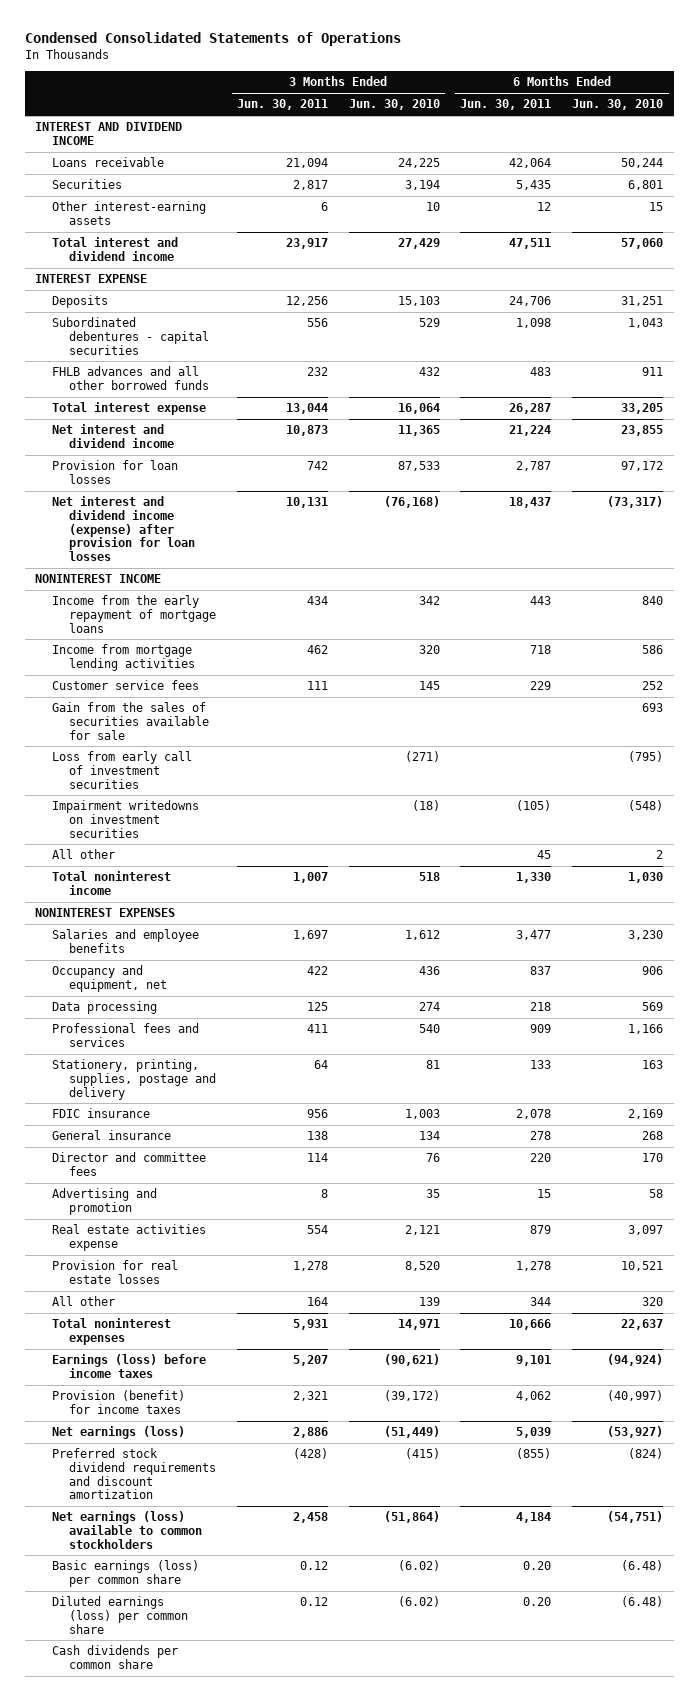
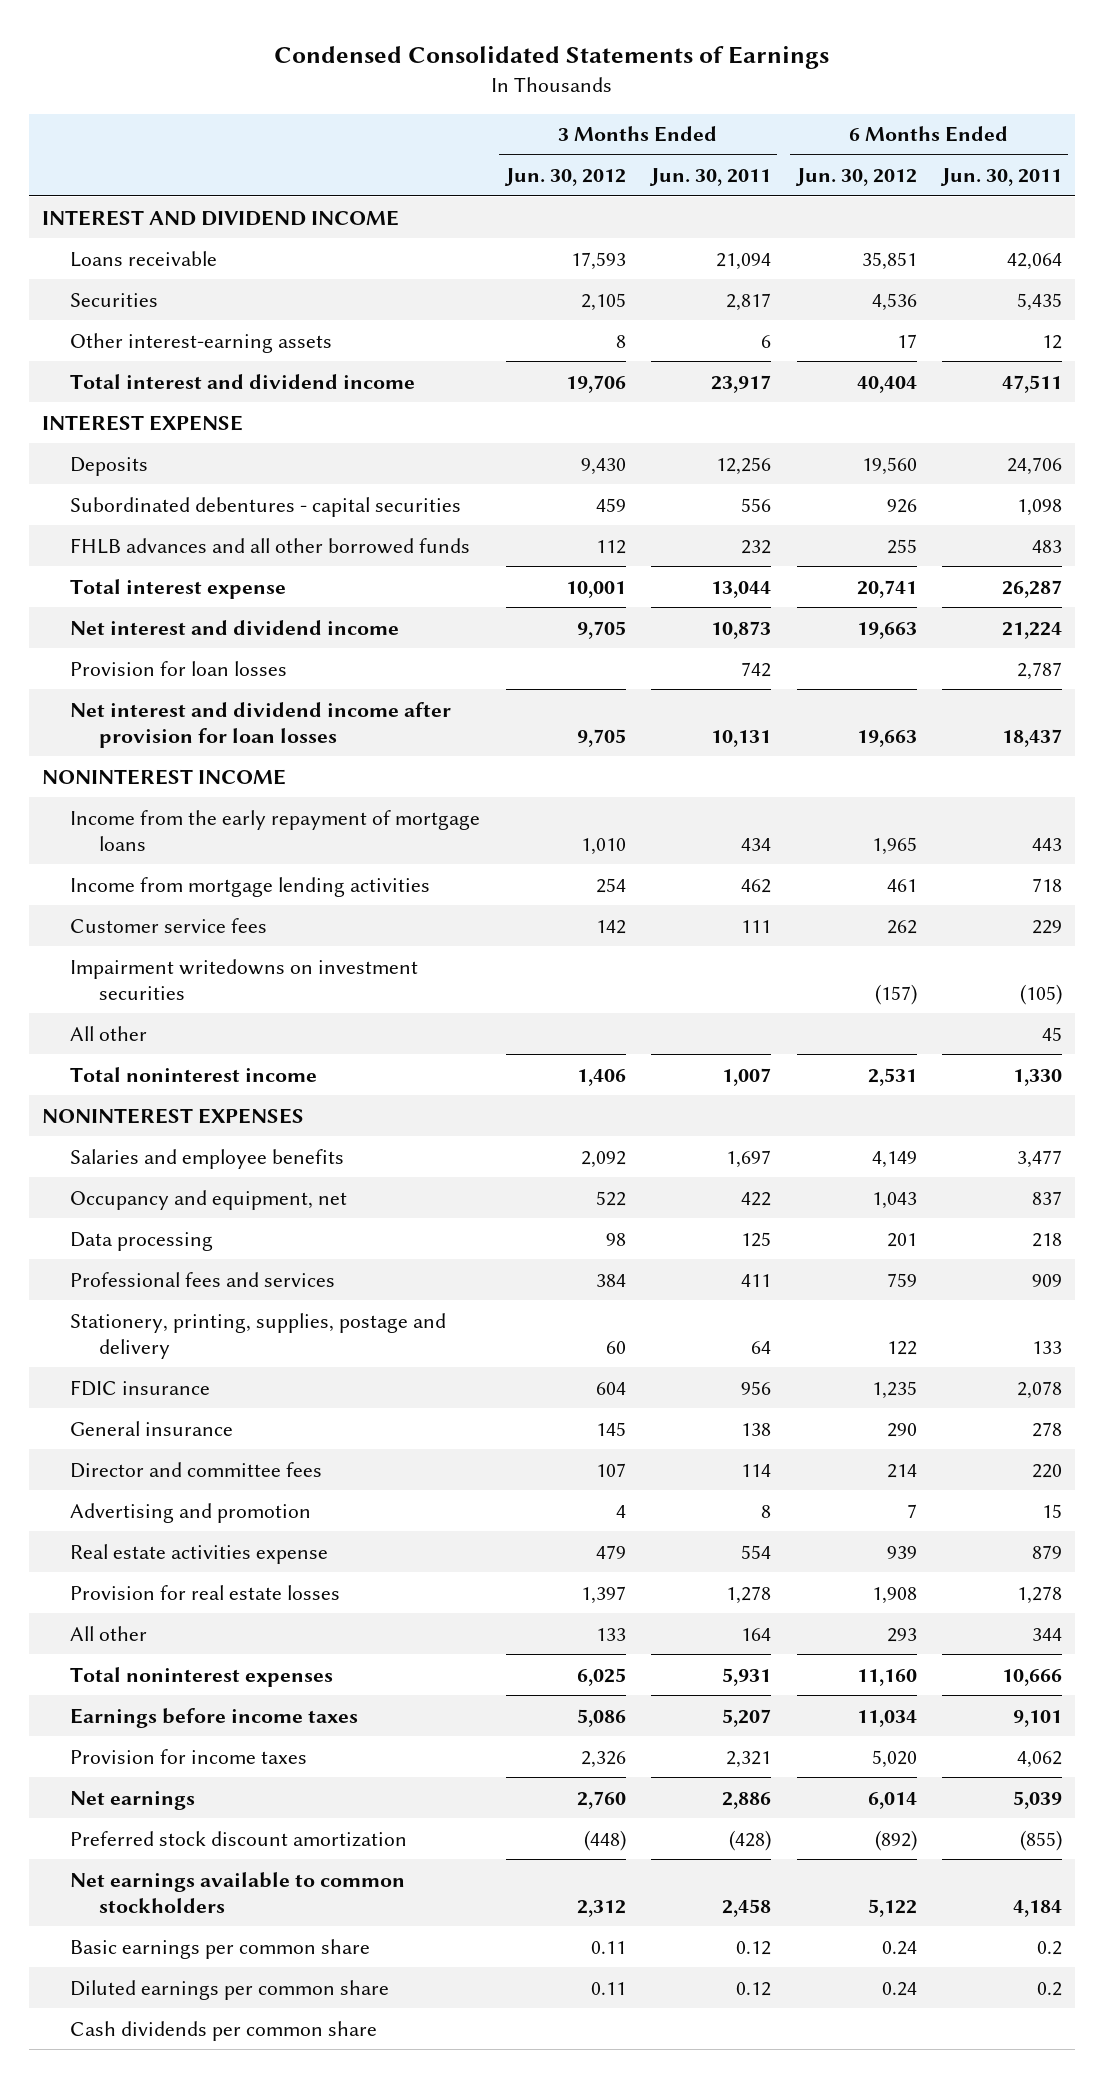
[25,32,402,47] Condensed Consolidated Statements of Operations -> [273,45,829,69] Condensed Consolidated Statements of Earnings
[348,99,440,111] Jun. 30, 2010 -> none
[572,99,664,111] Jun. 30, 2010 -> none
none -> [503,168,626,187] Jun. 30, 2012
none -> [794,168,917,187] Jun. 30, 2012
[52,496,195,562] Net interest and dividend income (expense) after provision for loan losses -> [70,701,452,748] Net interest and dividend income after provision for loan losses
[52,702,209,740] Gain from the sales of securities available for sale -> none
[52,751,193,789] Loss from early call of investment securities -> none
[52,1354,207,1379] Earnings (loss) before income taxes -> [70,1707,359,1728] Earnings before income taxes
[52,1390,186,1415] Provision (benefit) for income taxes -> [70,1748,308,1764] Provision for income taxes
[52,1426,186,1440] Net earnings (loss) -> [70,1790,196,1810] Net earnings
[52,1448,216,1500] Preferred stock dividend requirements and discount amortization -> [70,1830,408,1847] Preferred stock discount amortization
[52,1511,202,1549] Net earnings (loss) available to common stockholders -> [70,1871,406,1913] Net earnings available to common stockholders
[52,1560,200,1588] Basic earnings (loss) per common share -> [70,1938,371,1959] Basic earnings per common share
[523,1561,552,1571] 0.20 -> [1036,1940,1062,1955] 0.2
[52,1596,188,1634] Diluted earnings (loss) per common share -> [70,1979,390,2000] Diluted earnings per common share
[523,1597,552,1607] 0.20 -> [1036,1981,1062,1996] 0.2

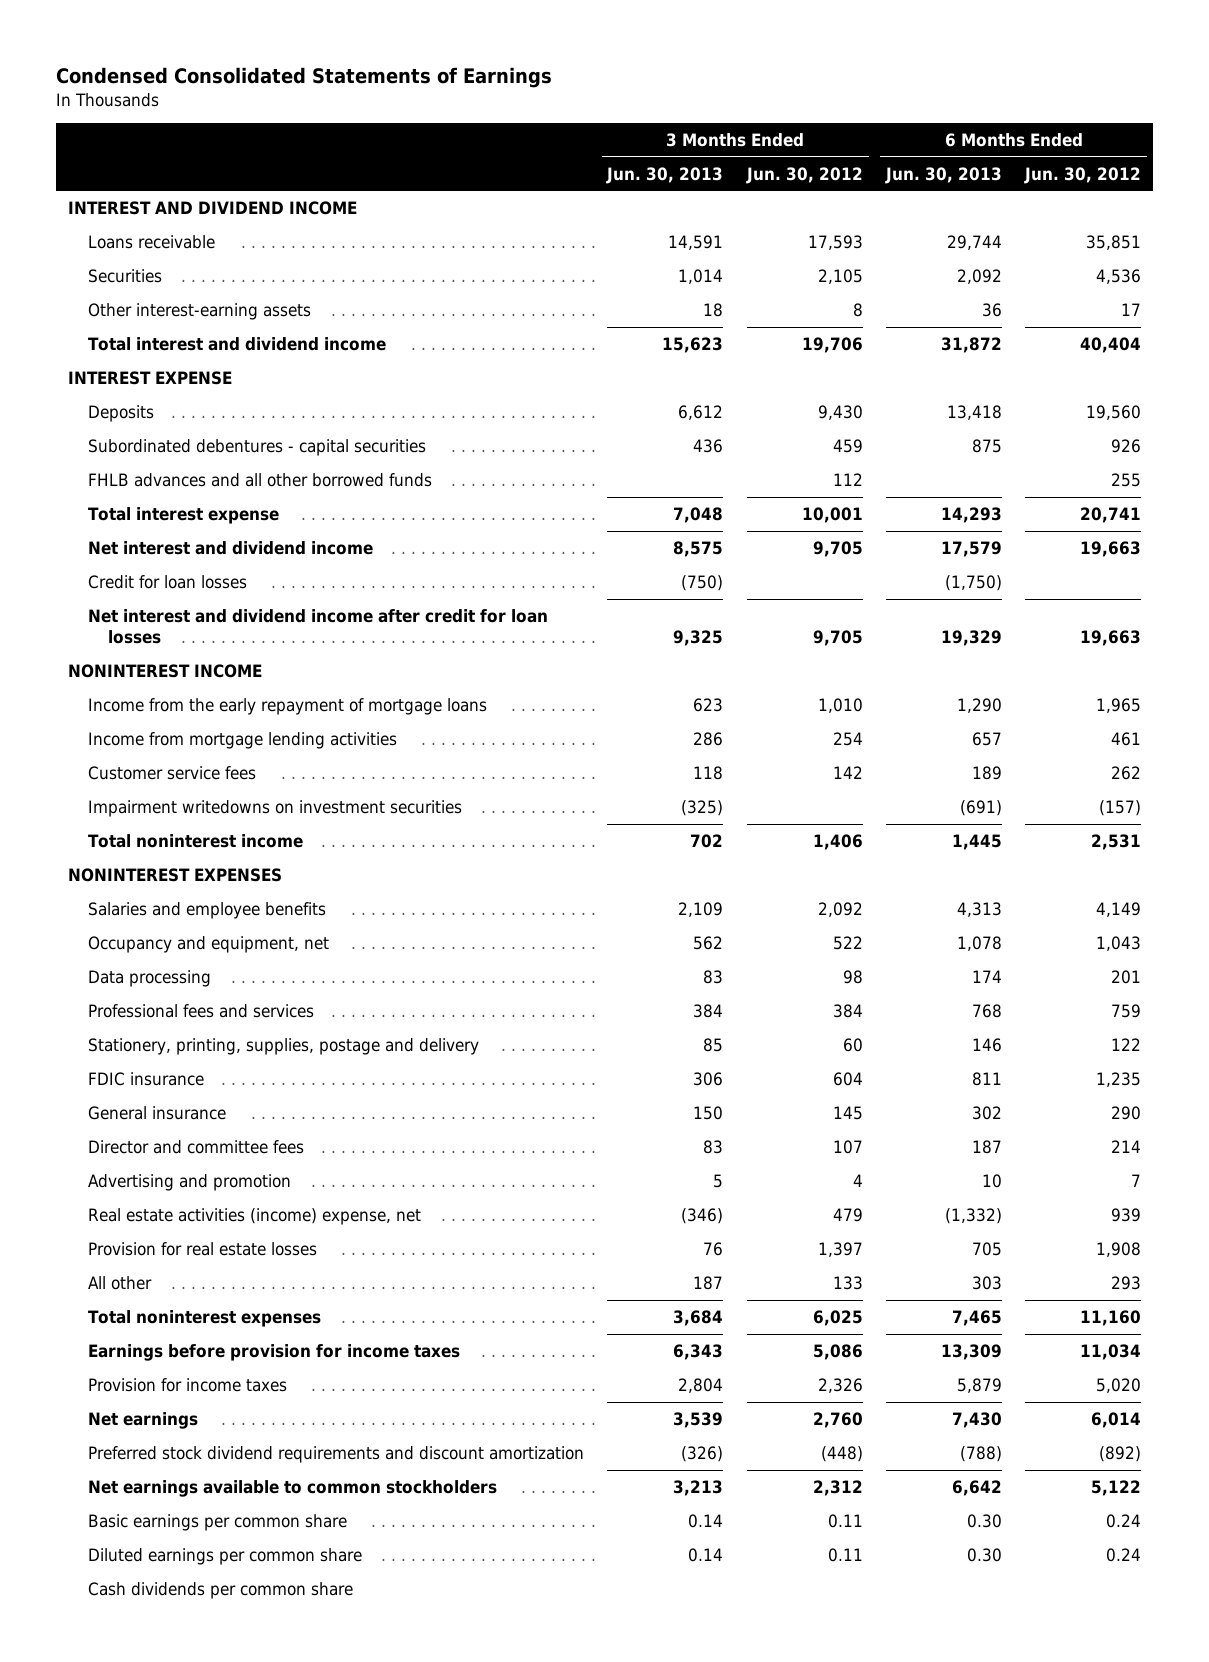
[649,168,772,187] Jun. 30, 2011 -> none
[939,168,1062,187] Jun. 30, 2011 -> none
none -> [606,166,724,184] Jun. 30, 2013
none -> [885,166,1003,184] Jun. 30, 2013
[70,660,288,676] Provision for loan losses -> [88,575,248,590] Credit for loan losses
[70,701,452,748] Net interest and dividend income after provision for loan losses -> [88,609,549,644] Net interest and dividend income after credit for loan losses
[70,1025,148,1041] All other -> none
[70,1543,329,1564] Real estate activities expense -> [88,1208,422,1226] Real estate activities (income) expense, net
[70,1707,359,1728] Earnings before income taxes -> [88,1344,461,1362] Earnings before provision for income taxes
[70,1830,408,1847] Preferred stock discount amortization -> [88,1446,585,1464] Preferred stock dividend requirements and discount amortization

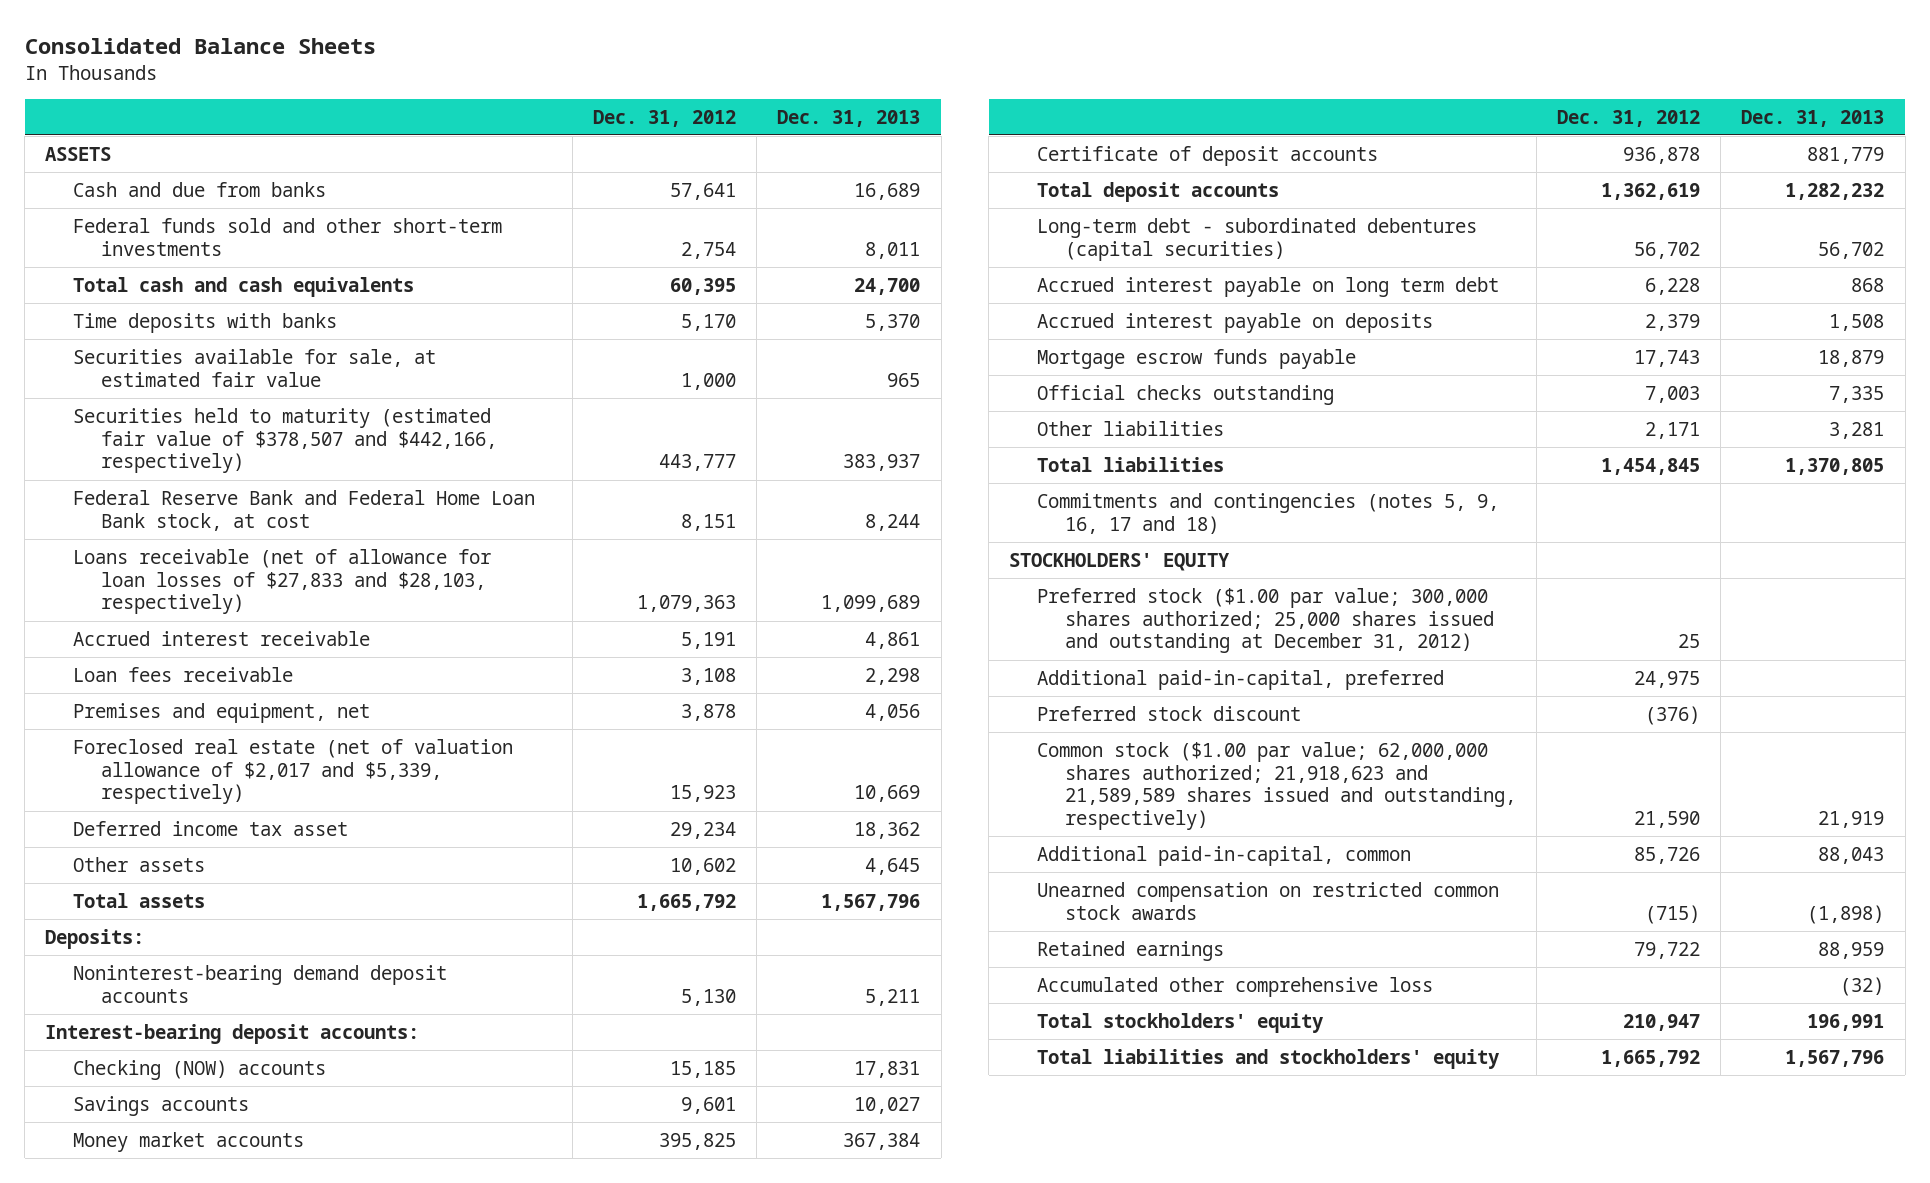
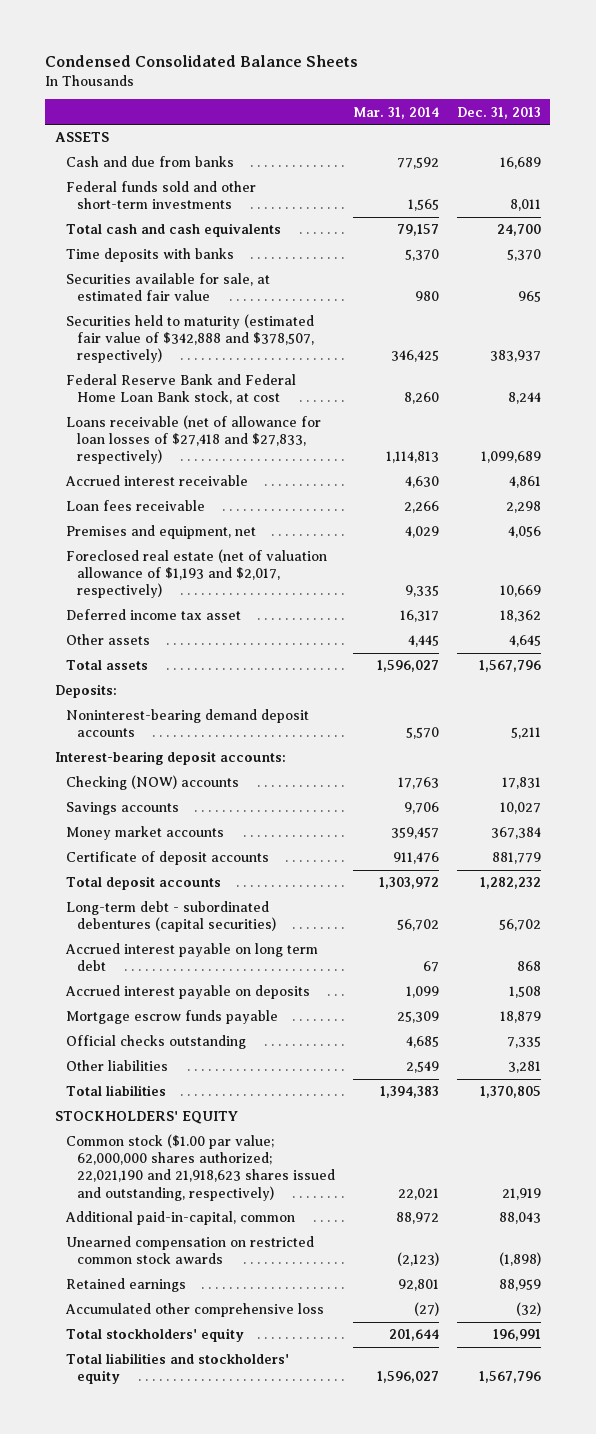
[24,37,376,54] Consolidated Balance Sheets -> [45,54,359,67] Condensed Consolidated Balance Sheets
[593,109,737,127] Dec. 31, 2012 -> none
none -> [353,106,440,119] Mar. 31, 2014
[72,408,497,474] Securities held to maturity (estimated fair value of $378,507 and $442,166, respectively) -> [65,314,314,364] Securities held to maturity (estimated fair value of $342,888 and $378,507, respectively)
[72,549,491,615] Loans receivable (net of allowance for loan losses of $27,833 and $28,103, respectively) -> [65,415,321,465] Loans receivable (net of allowance for loan losses of $27,418 and $27,833, respectively)
[72,739,513,805] Foreclosed real estate (net of valuation allowance of $2,017 and $5,339, respectively) -> [65,549,327,599] Foreclosed real estate (net of valuation allowance of $1,193 and $2,017, respectively)
[1036,493,1499,534] Commitments and contingencies (notes 5, 9, 16, 17 and 18) -> none
[1036,588,1494,654] Preferred stock ($1.00 par value; 300,000 shares authorized; 25,000 shares issued and outstanding at December 31, 2012) -> none
[1036,670,1444,691] Additional paid-in-capital, preferred -> none
[1036,706,1301,722] Preferred stock discount -> none
[1036,742,1516,830] Common stock ($1.00 par value; 62,000,000 shares authorized; 21,918,623 and 21,589,589 shares issued and outstanding, respectively) -> [65,1134,335,1201] Common stock ($1.00 par value; 62,000,000 shares authorized; 22,021,190 and 21,918,623 shares issued and outstanding, respectively)

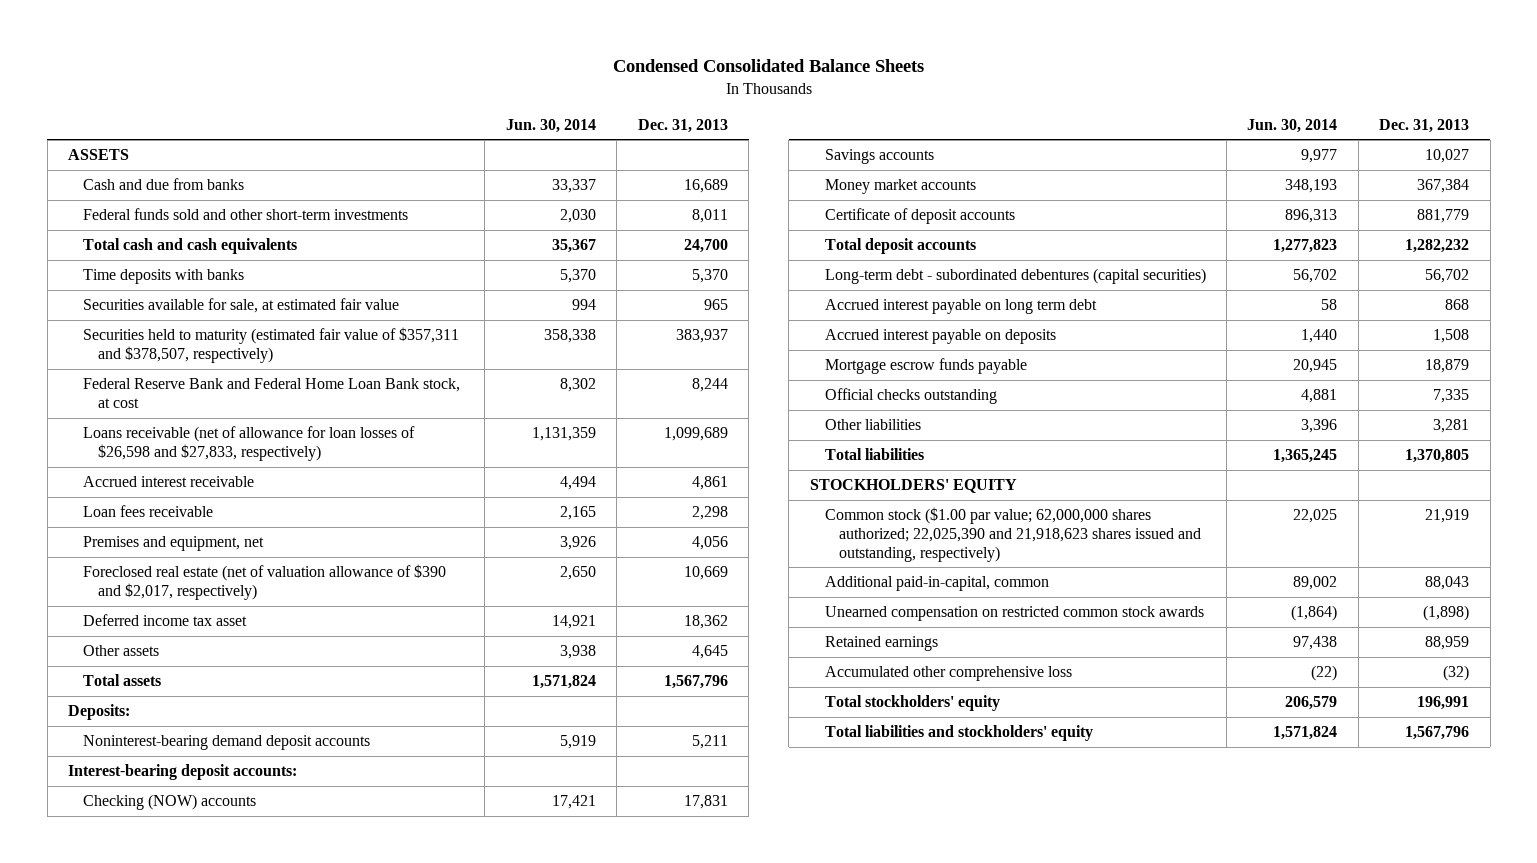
[353,106,440,119] Mar. 31, 2014 -> none
none -> [505,118,596,133] Jun. 30, 2014
[65,314,314,364] Securities held to maturity (estimated fair value of $342,888 and $378,507, respectively) -> [83,326,460,363] Securities held to maturity (estimated fair value of $357,311 and $378,507, respectively)
[65,415,321,465] Loans receivable (net of allowance for loan losses of $27,418 and $27,833, respectively) -> [83,425,416,461] Loans receivable (net of allowance for loan losses of $26,598 and $27,833, respectively)
[65,549,327,599] Foreclosed real estate (net of valuation allowance of $1,193 and $2,017, respectively) -> [83,563,447,600] Foreclosed real estate (net of valuation allowance of $390 and $2,017, respectively)
[65,1134,335,1201] Common stock ($1.00 par value; 62,000,000 shares authorized; 22,021,190 and 21,918,623 shares issued and outstanding, respectively) -> [824,506,1202,562] Common stock ($1.00 par value; 62,000,000 shares authorized; 22,025,390 and 21,918,623 shares issued and outstanding, respectively)

